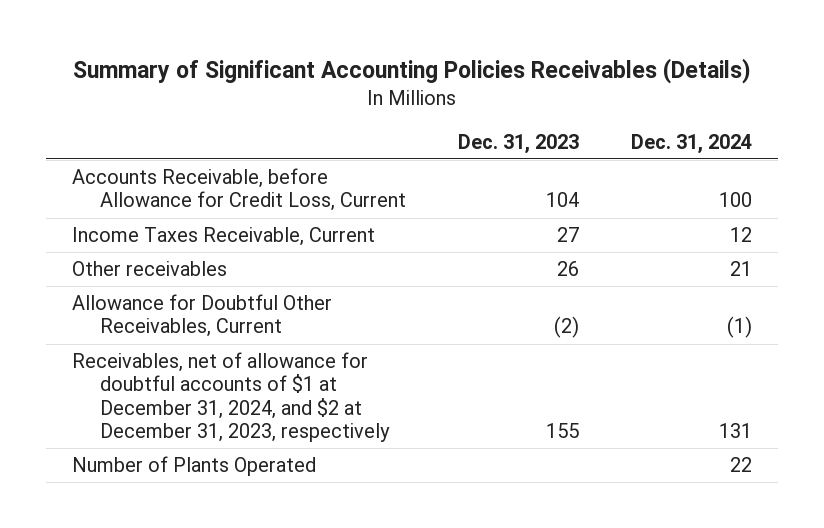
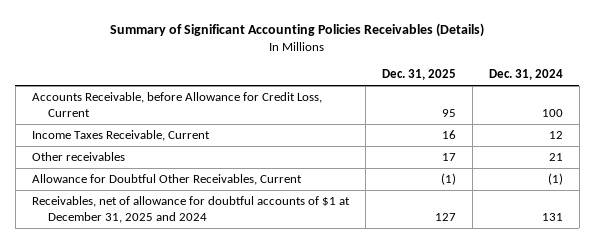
[457,133,579,154] Dec. 31, 2023 -> none
none -> [381,69,456,81] Dec. 31, 2025
[72,456,317,477] Number of Plants Operated -> none
[72,352,390,443] Receivables, net of allowance for doubtful accounts of $1 at December 31, 2024, and $2 at December 31, 2023, respectively -> [31,196,350,223] Receivables, net of allowance for doubtful accounts of $1 at December 31, 2025 and 2024

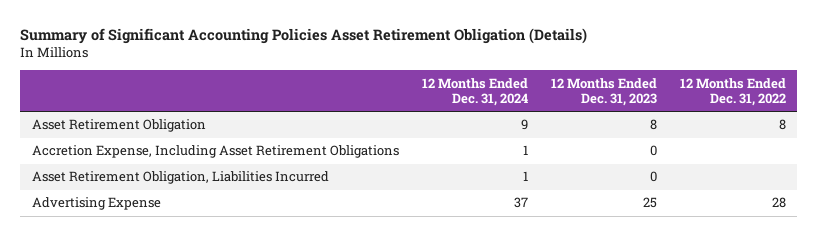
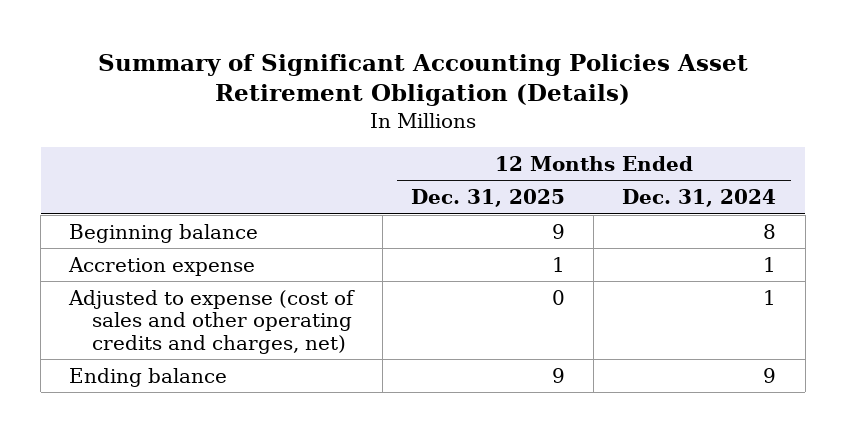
[550,77,657,107] 12 Months Ended Dec. 31, 2023 -> none
[679,77,786,107] 12 Months Ended Dec. 31, 2022 -> none
none -> [410,189,565,208] Dec. 31, 2025
[31,119,206,133] Asset Retirement Obligation -> none
[31,197,161,211] Advertising Expense -> none
none -> [69,223,259,243] Beginning balance
[31,145,399,159] Accretion Expense, Including Asset Retirement Obligations -> [68,256,256,276] Accretion expense
[31,171,329,185] Asset Retirement Obligation, Liabilities Incurred -> [68,289,356,354] Adjusted to expense (cost of sales and other operating credits and charges, net)
none -> [69,367,228,387] Ending balance

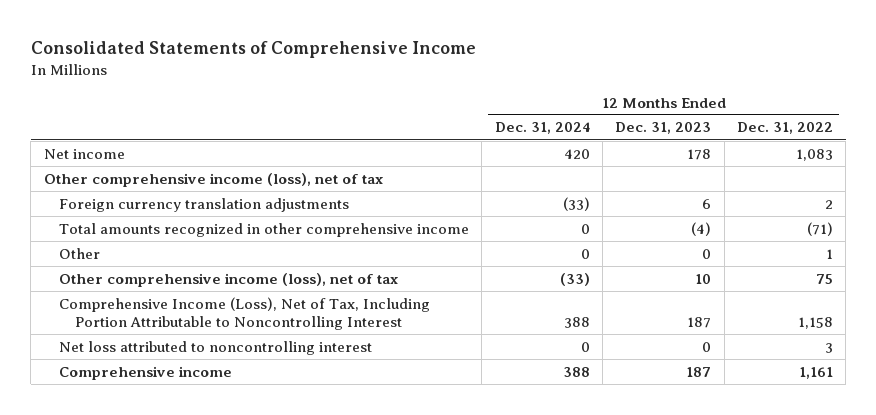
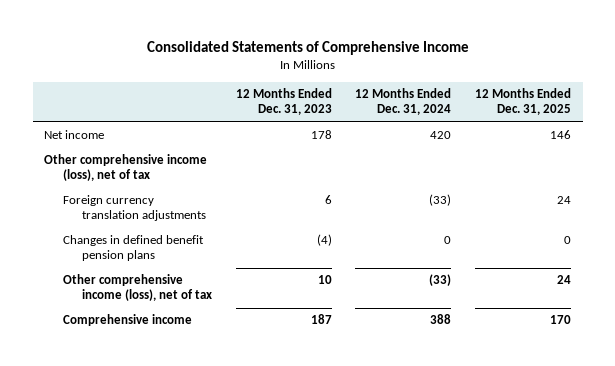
[736,122,833,135] Dec. 31, 2022 -> none
none -> [474,88,571,116] 12 Months Ended Dec. 31, 2025
[59,247,101,259] Other -> none
[59,222,470,237] Total amounts recognized in other comprehensive income -> [63,235,205,262] Changes in defined benefit pension plans
[59,296,431,330] Comprehensive Income (Loss), Net of Tax, Including Portion Attributable to Noncontrolling Interest -> none
[59,340,373,355] Net loss attributed to noncontrolling interest -> none

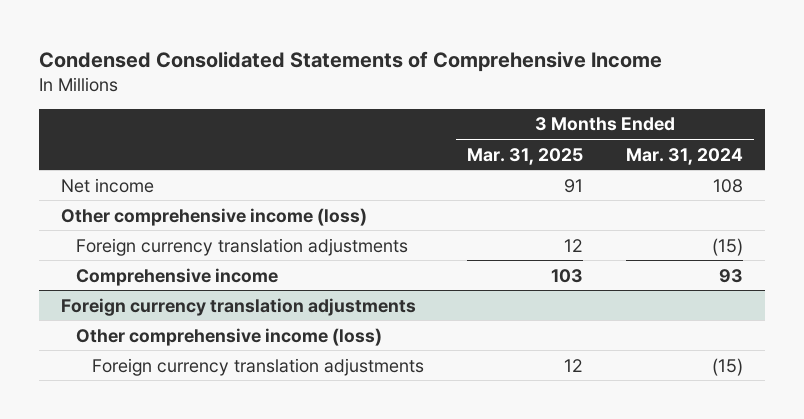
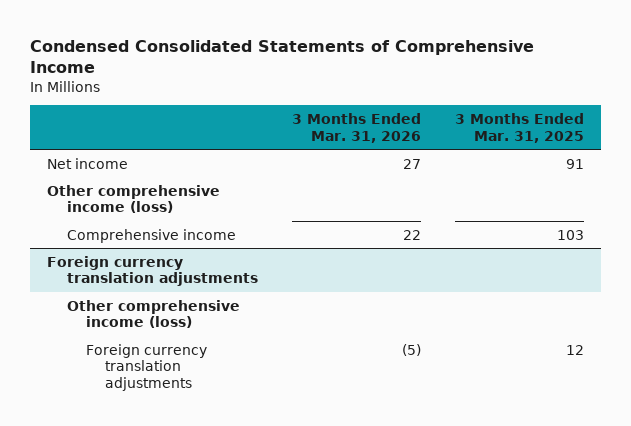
[626,147,744,165] Mar. 31, 2024 -> none
none -> [291,112,421,143] 3 Months Ended Mar. 31, 2026
[76,237,409,256] Foreign currency translation adjustments -> none

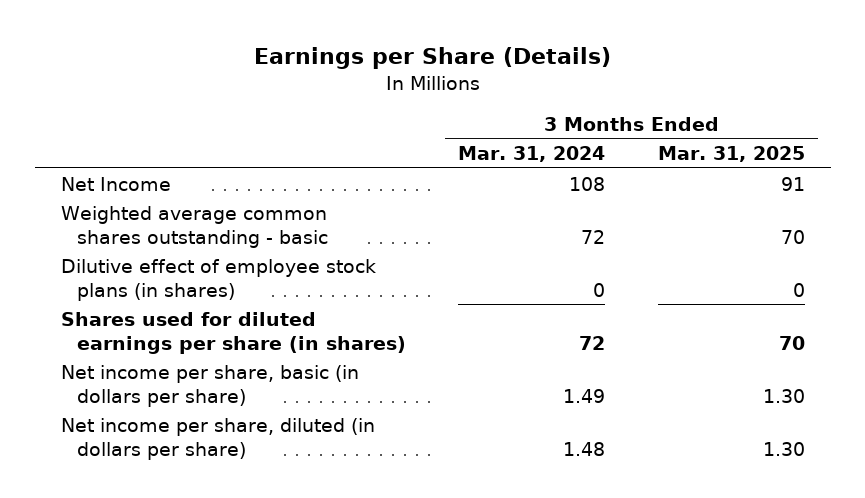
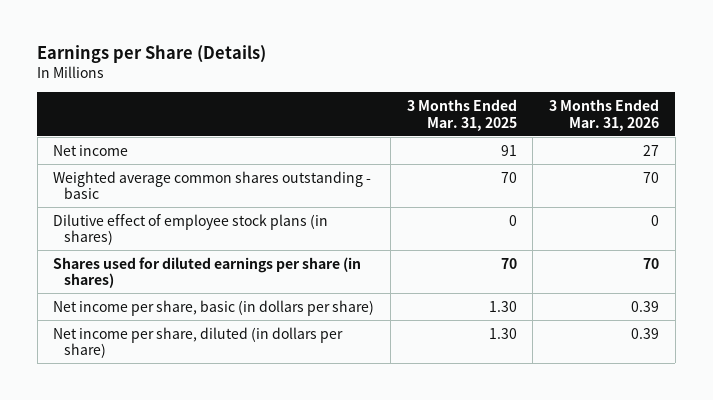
[458,146,606,163] Mar. 31, 2024 -> none
none -> [549,99,660,131] 3 Months Ended Mar. 31, 2026
[60,176,171,191] Net Income -> [53,144,129,156] Net income

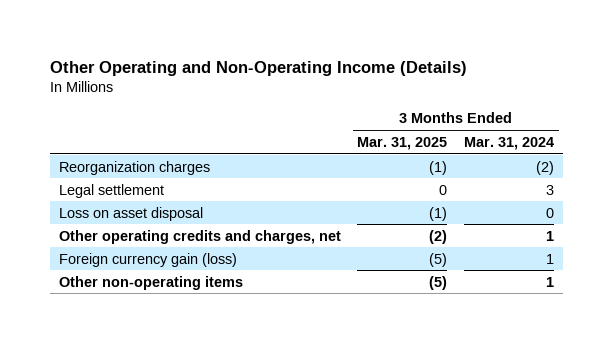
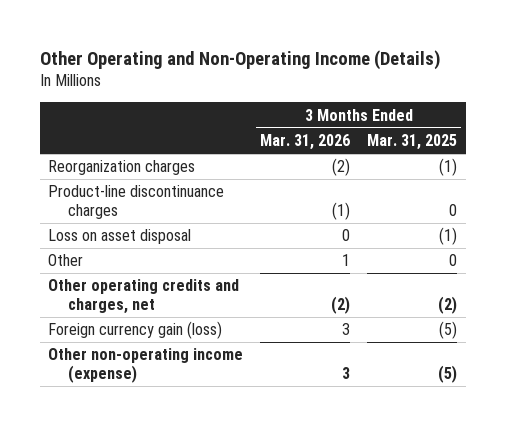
[464,136,555,150] Mar. 31, 2024 -> none
none -> [260,134,351,151] Mar. 31, 2026
[58,183,164,198] Legal settlement -> none
none -> [48,185,225,219] Product-line discontinuance charges
none -> [48,254,84,267] Other
[58,275,243,290] Other non-operating items -> [48,348,244,383] Other non-operating income (expense)

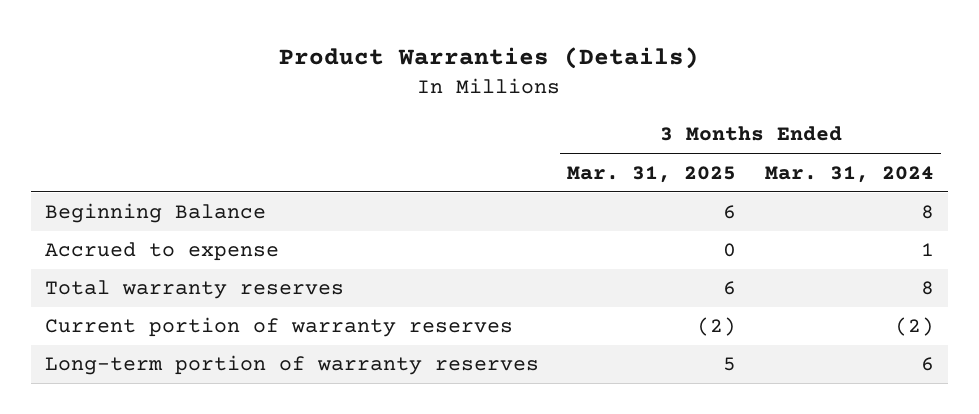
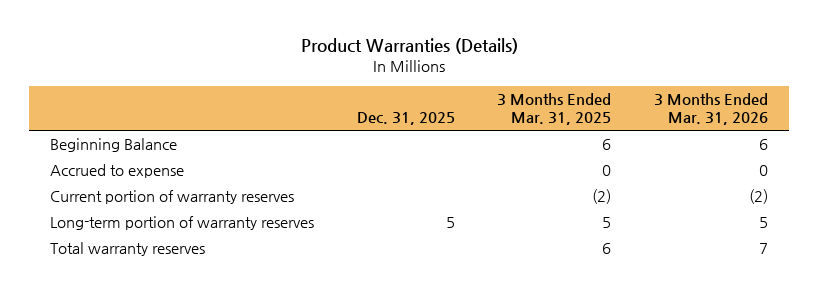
[764,165,934,183] Mar. 31, 2024 -> none
none -> [356,112,455,126] Dec. 31, 2025
none -> [654,92,769,126] 3 Months Ended Mar. 31, 2026
[45,280,345,300] Total warranty reserves -> [50,241,206,256] Total warranty reserves

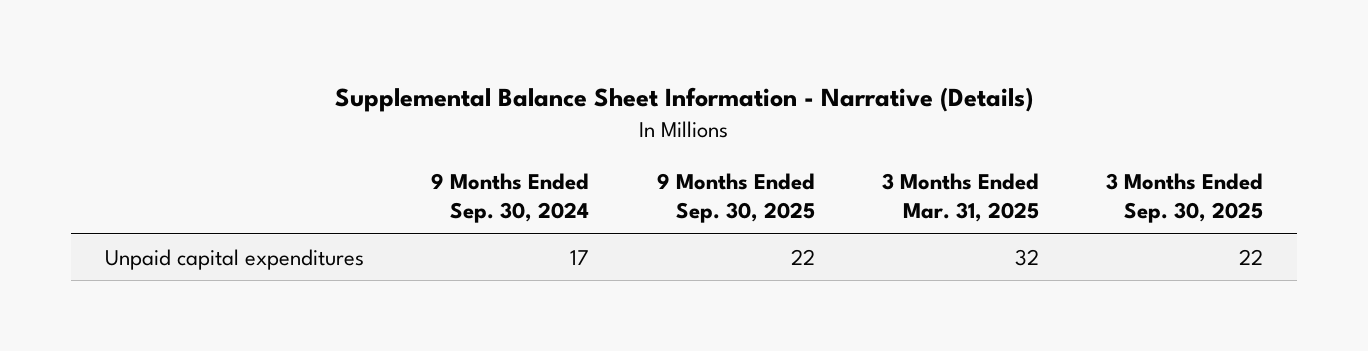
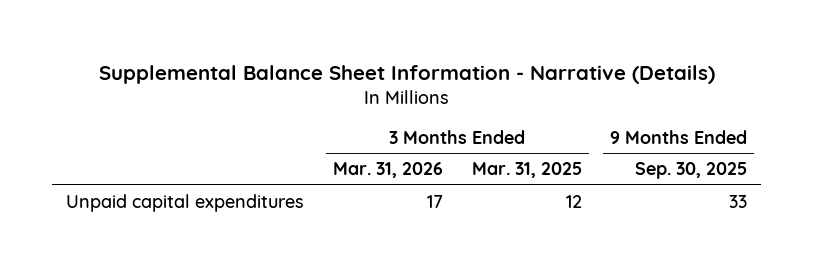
[431,173,590,224] 9 Months Ended Sep. 30, 2024 -> none
[1106,173,1264,224] 3 Months Ended Sep. 30, 2025 -> none
none -> [333,162,444,179] Mar. 31, 2026
[790,249,815,266] 22 -> [729,195,748,209] 33
[1015,249,1040,267] 32 -> [565,195,582,209] 12

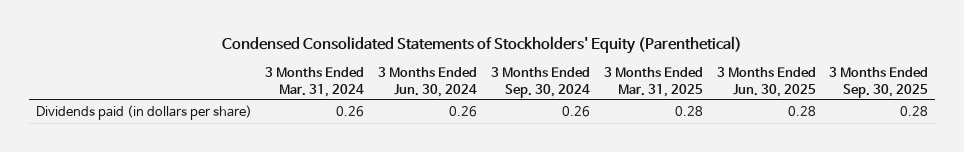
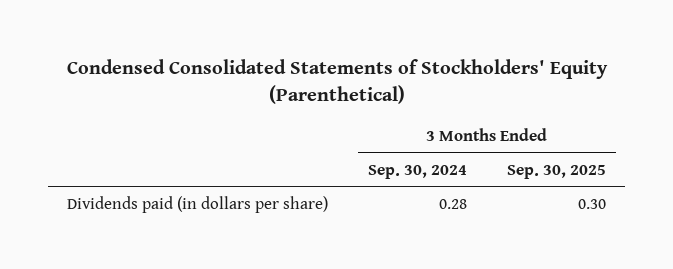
[265,67,365,97] 3 Months Ended Mar. 31, 2024 -> none
[378,67,478,97] 3 Months Ended Jun. 30, 2024 -> none
[603,67,703,97] 3 Months Ended Mar. 31, 2025 -> none
[716,67,816,97] 3 Months Ended Jun. 30, 2025 -> none
[562,106,591,118] 0.26 -> [439,199,468,210] 0.28
[900,106,929,117] 0.28 -> [577,199,606,210] 0.30

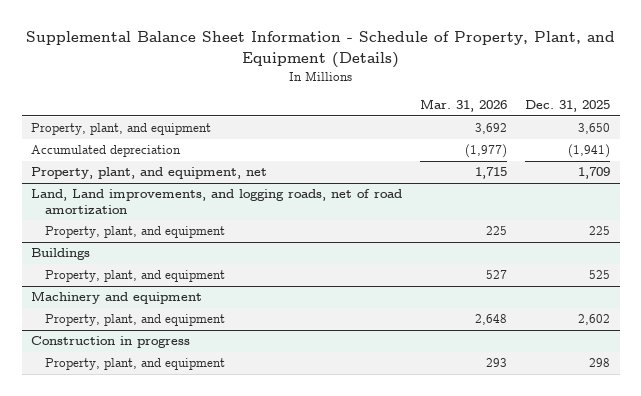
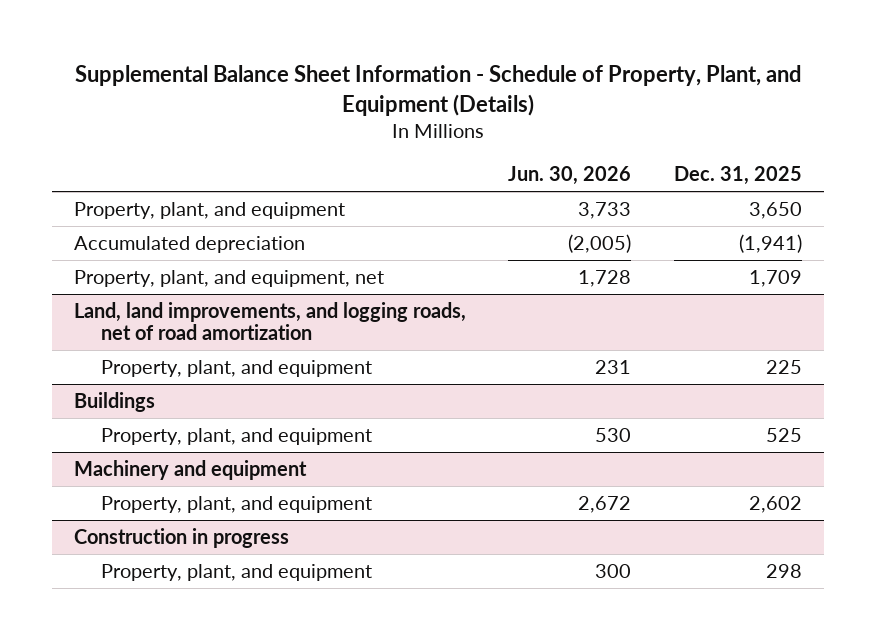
[420,99,508,113] Mar. 31, 2026 -> none
none -> [508,166,632,186] Jun. 30, 2026
[30,189,402,215] Land, Land improvements, and logging roads, net of road amortization -> [73,301,466,341] Land, land improvements, and logging roads, net of road amortization

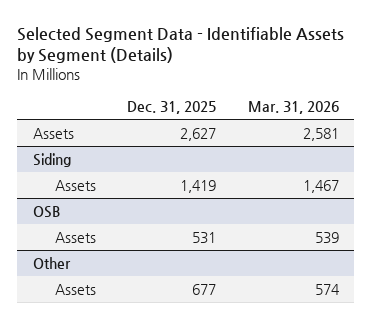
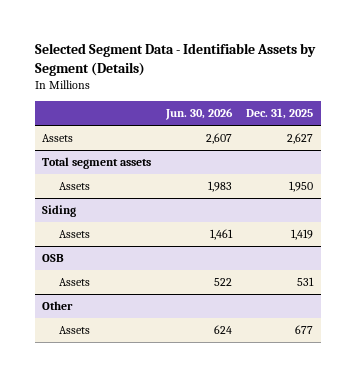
[247,101,339,115] Mar. 31, 2026 -> none
none -> [164,108,233,121] Jun. 30, 2026
none -> [42,157,152,170] Total segment assets
none -> [59,182,91,191] Assets

